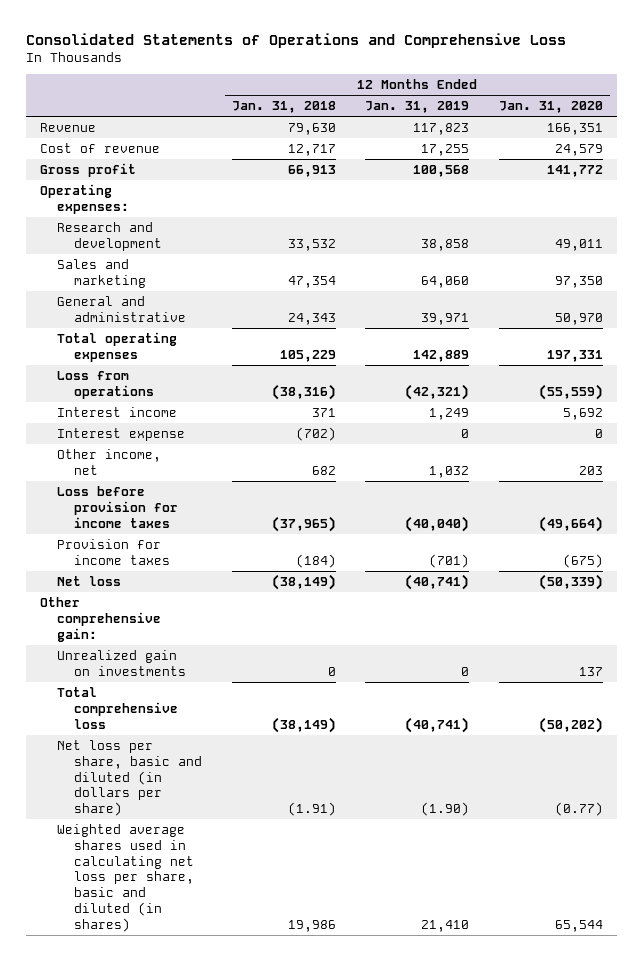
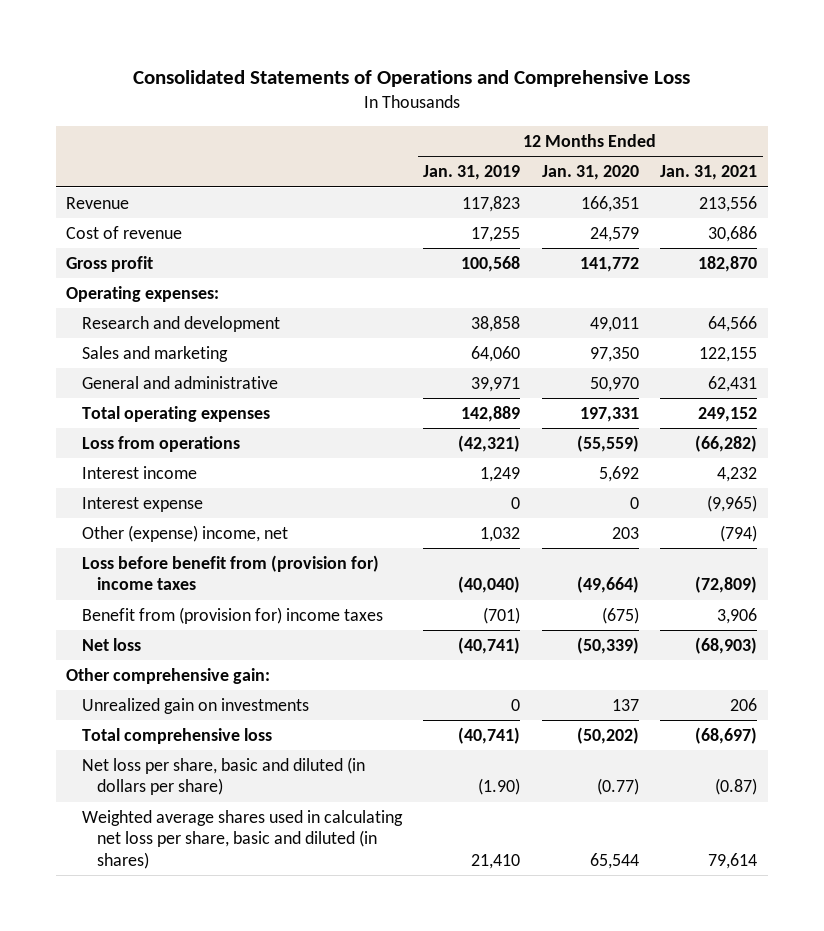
[231,101,336,114] Jan. 31, 2018 -> none
none -> [660,165,758,181] Jan. 31, 2021
[57,448,162,475] Other income, net -> [81,525,288,543] Other (expense) income, net
[57,485,179,528] Loss before provision for income taxes -> [81,555,379,591] Loss before benefit from (provision for) income taxes
[57,538,171,565] Provision for income taxes -> [81,607,383,625] Benefit from (provision for) income taxes

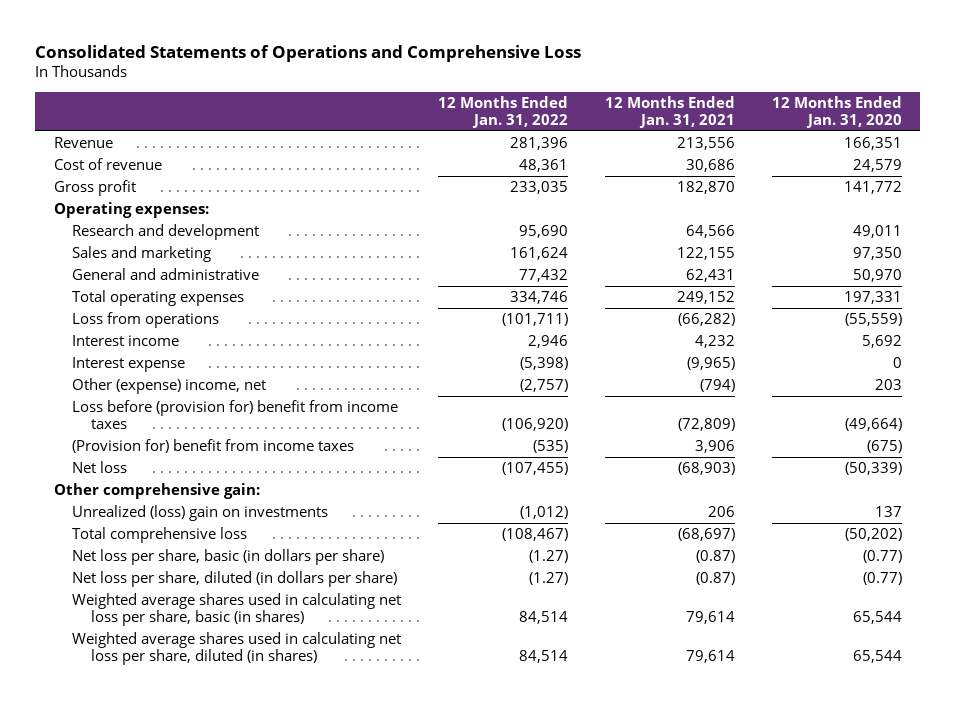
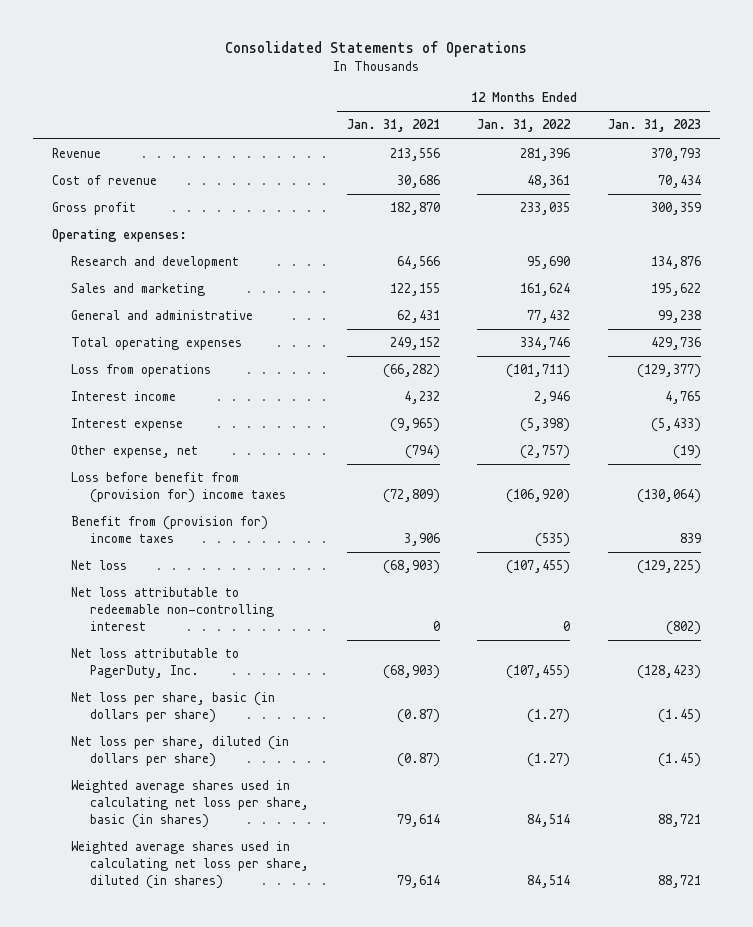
[35,44,582,62] Consolidated Statements of Operations and Comprehensive Loss -> [225,41,528,58] Consolidated Statements of Operations
[771,96,902,129] 12 Months Ended Jan. 31, 2020 -> none
none -> [607,119,701,133] Jan. 31, 2023
[72,378,267,395] Other (expense) income, net -> [70,445,198,459] Other expense, net
[72,400,399,430] Loss before (provision for) benefit from income taxes -> [70,472,287,504] Loss before benefit from (provision for) income taxes
[72,439,355,454] (Provision for) benefit from income taxes -> [70,516,268,544] Benefit from (provision for) income taxes
[53,483,260,500] Other comprehensive gain: -> none
[72,505,329,522] Unrealized (loss) gain on investments -> none
[72,527,248,544] Total comprehensive loss -> none
none -> [70,587,275,632] Net loss attributable to redeemable non-controlling interest
none -> [70,648,239,679] Net loss attributable to PagerDuty, Inc.

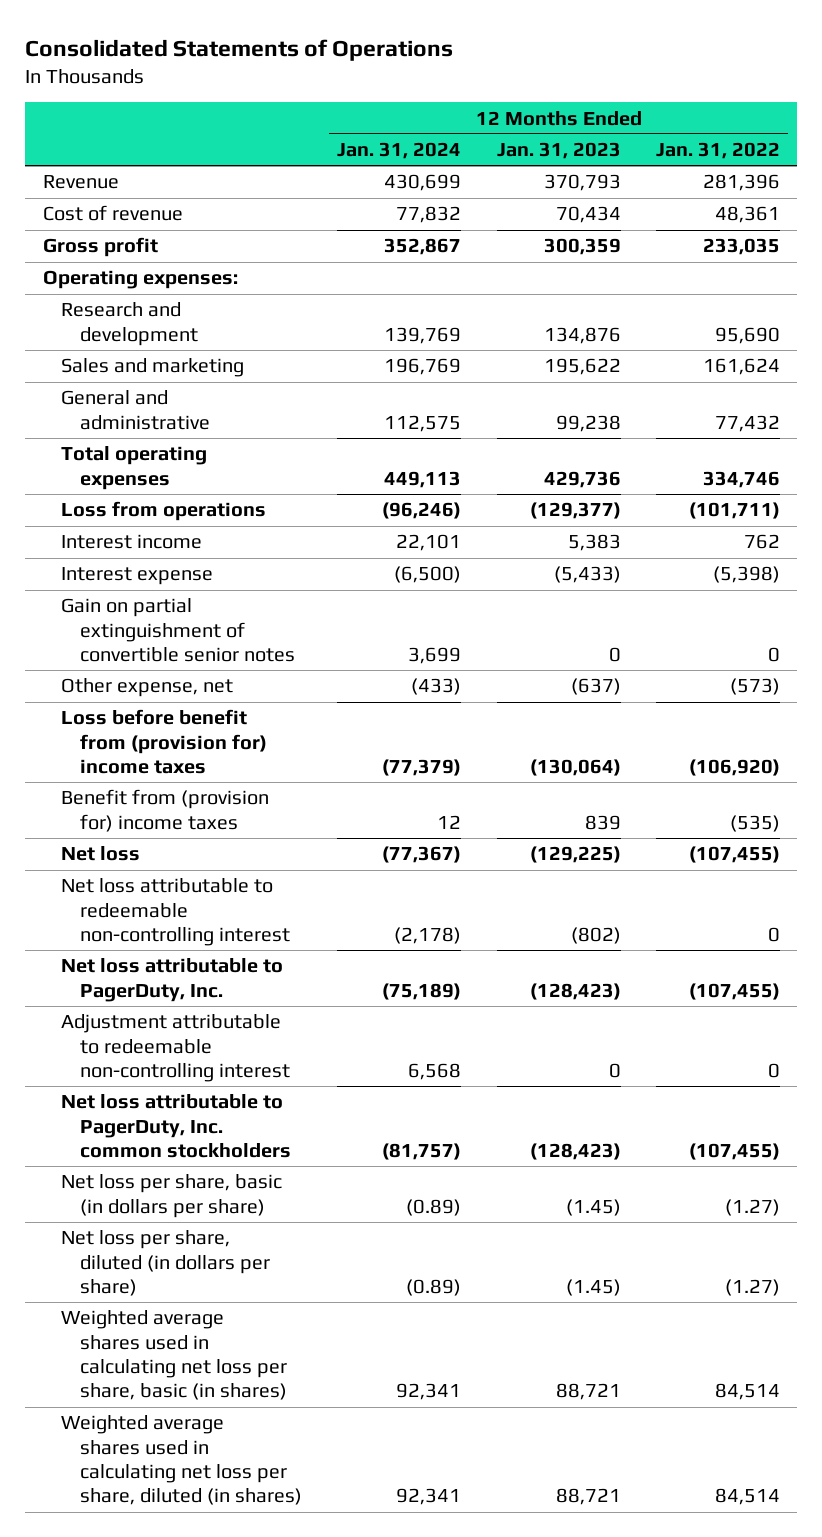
[346,119,440,133] Jan. 31, 2021 -> none
none -> [337,142,462,160] Jan. 31, 2024
[534,391,571,405] 2,946 -> [743,534,780,550] 762
[664,391,701,405] 4,765 -> [567,534,621,552] 5,383
none -> [61,598,296,662] Gain on partial extinguishment of convertible senior notes
[520,445,571,460] (2,757) -> [729,678,780,696] (573)
[672,445,701,460] (19) -> [570,678,621,696] (637)
none -> [61,1014,291,1082] Adjustment attributable to redeemable non-controlling interest
none -> [61,1094,292,1158] Net loss attributable to PagerDuty, Inc. common stockholders

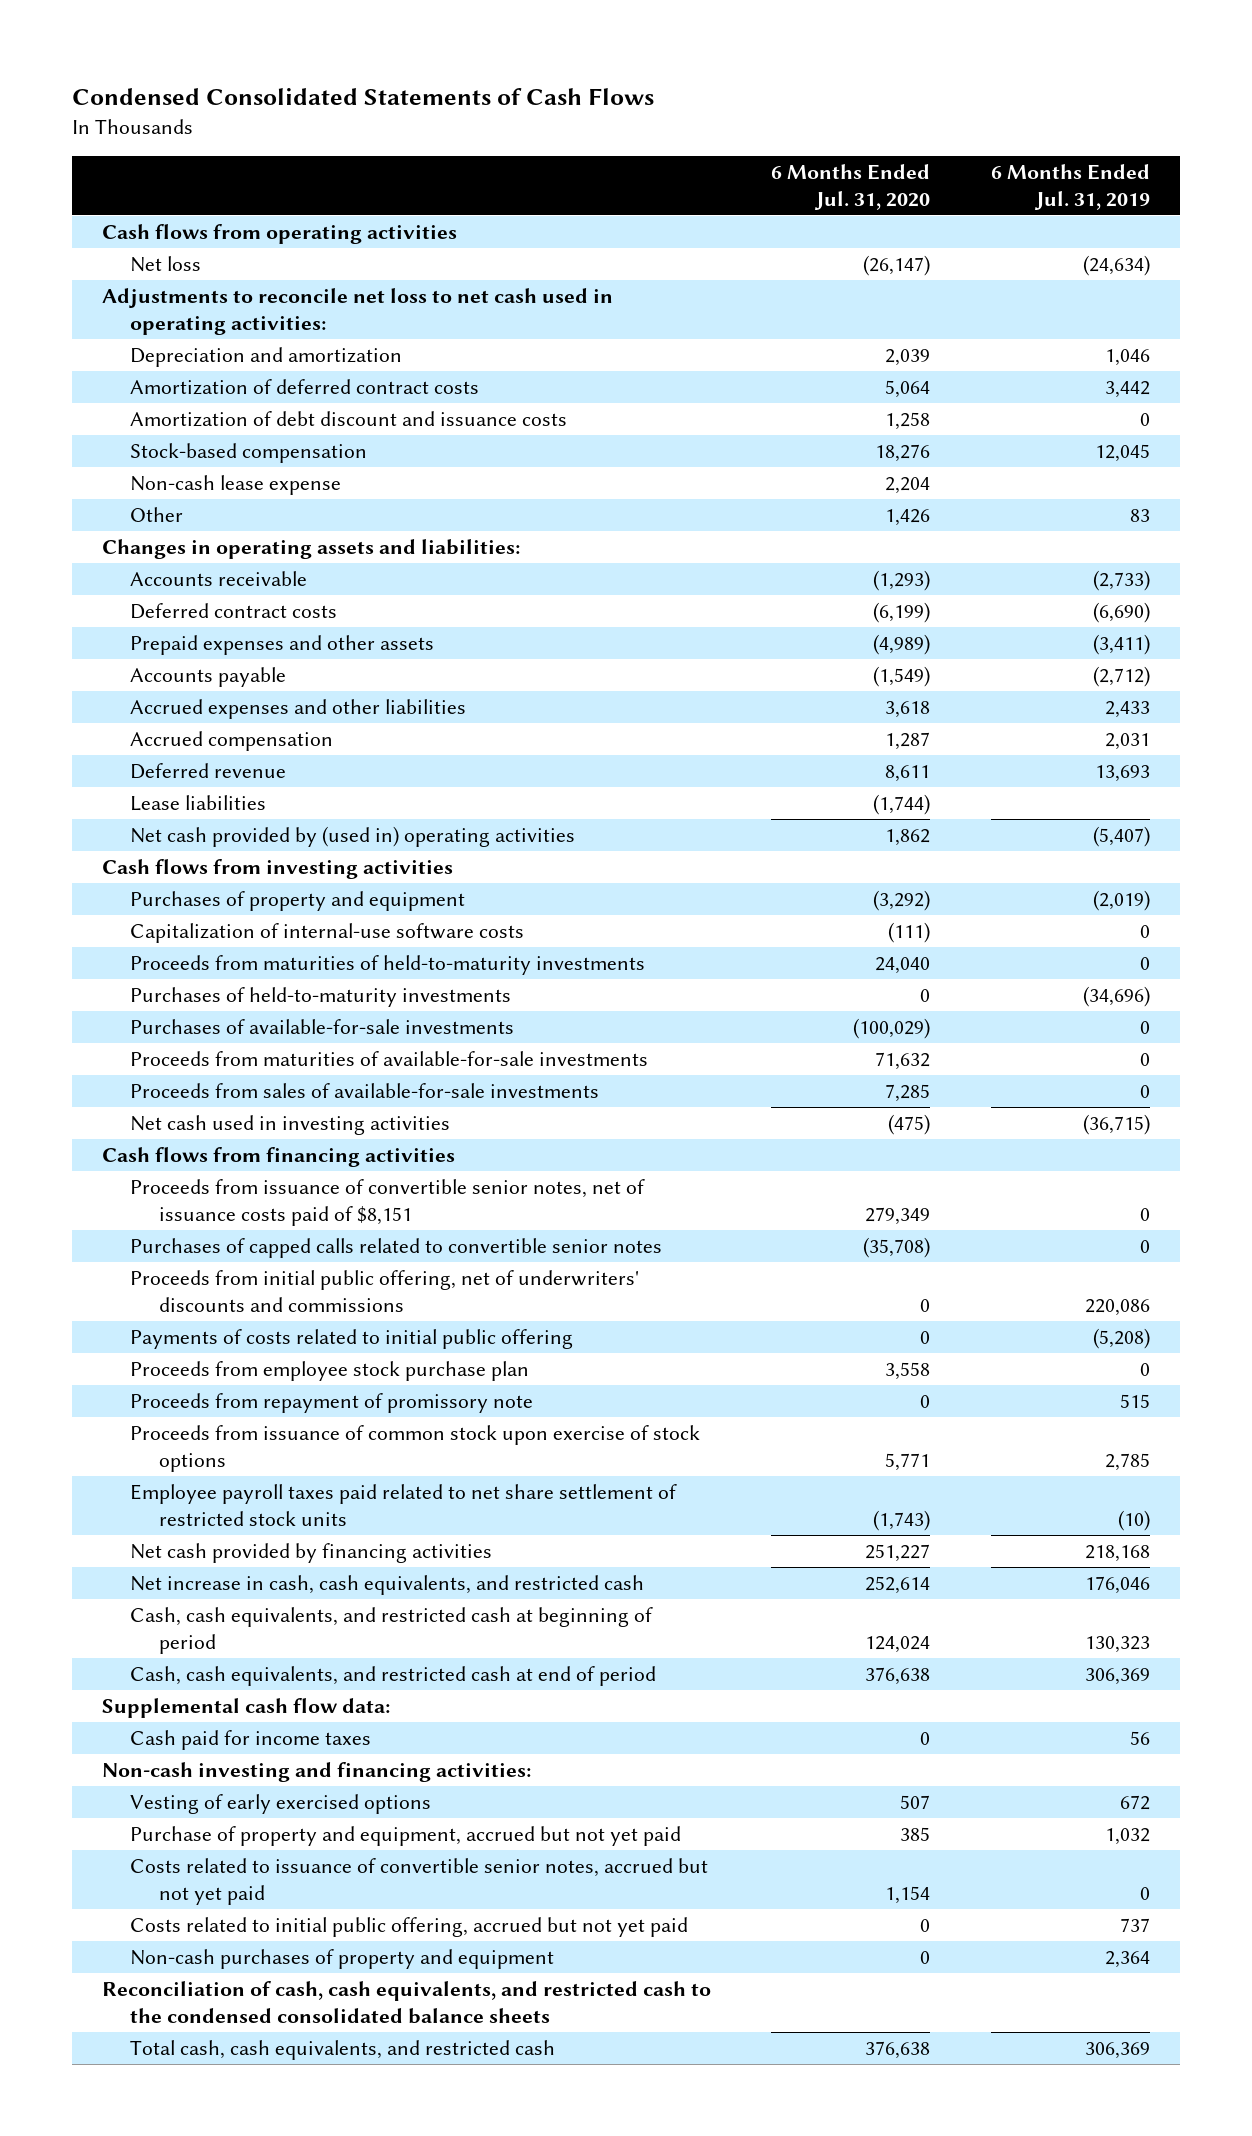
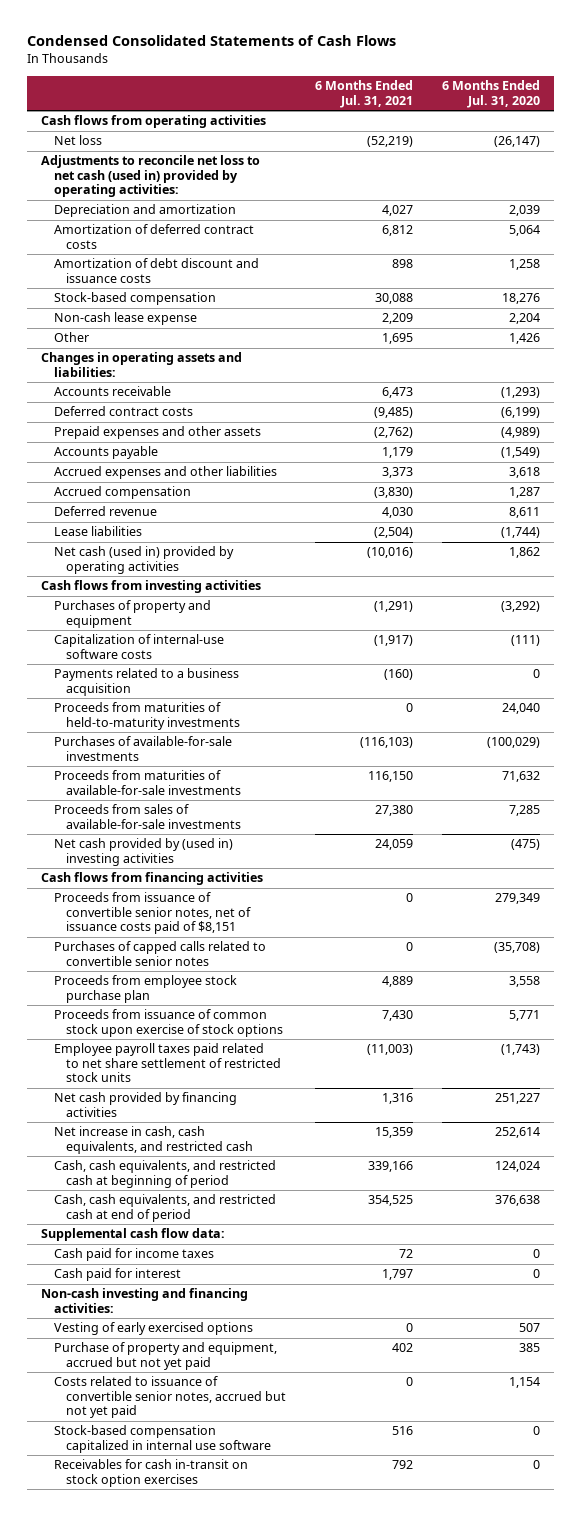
[990,164,1150,210] 6 Months Ended Jul. 31, 2019 -> none
none -> [315,80,414,108] 6 Months Ended Jul. 31, 2021
[101,288,613,335] Adjustments to reconcile net loss to net cash used in operating activities: -> [41,155,261,198] Adjustments to reconcile net loss to net cash (used in) provided by operating activities:
[130,826,576,848] Net cash provided by (used in) operating activities -> [53,546,234,574] Net cash (used in) provided by operating activities
none -> [53,668,239,696] Payments related to a business acquisition
[130,987,512,1008] Purchases of held-to-maturity investments -> none
[130,1115,451,1136] Net cash used in investing activities -> [53,838,233,866] Net cash provided by (used in) investing activities
[130,1270,640,1312] Proceeds from initial public offering, net of underwriters' discounts and commissions -> none
[130,1329,574,1350] Payments of costs related to initial public offering -> none
[130,1393,534,1414] Proceeds from repayment of promissory note -> none
none -> [53,1268,181,1282] Cash paid for interest
[130,1917,689,1938] Costs related to initial public offering, accrued but not yet paid -> none
[130,1949,555,1970] Non-cash purchases of property and equipment -> none
[101,1981,711,2024] Reconciliation of cash, cash equivalents, and restricted cash to the condensed consolidated balance sheets -> none
[130,2040,556,2061] Total cash, cash equivalents, and restricted cash -> none
none -> [53,1425,272,1453] Stock-based compensation capitalized in internal use software
none -> [53,1459,248,1487] Receivables for cash in-transit on stock option exercises

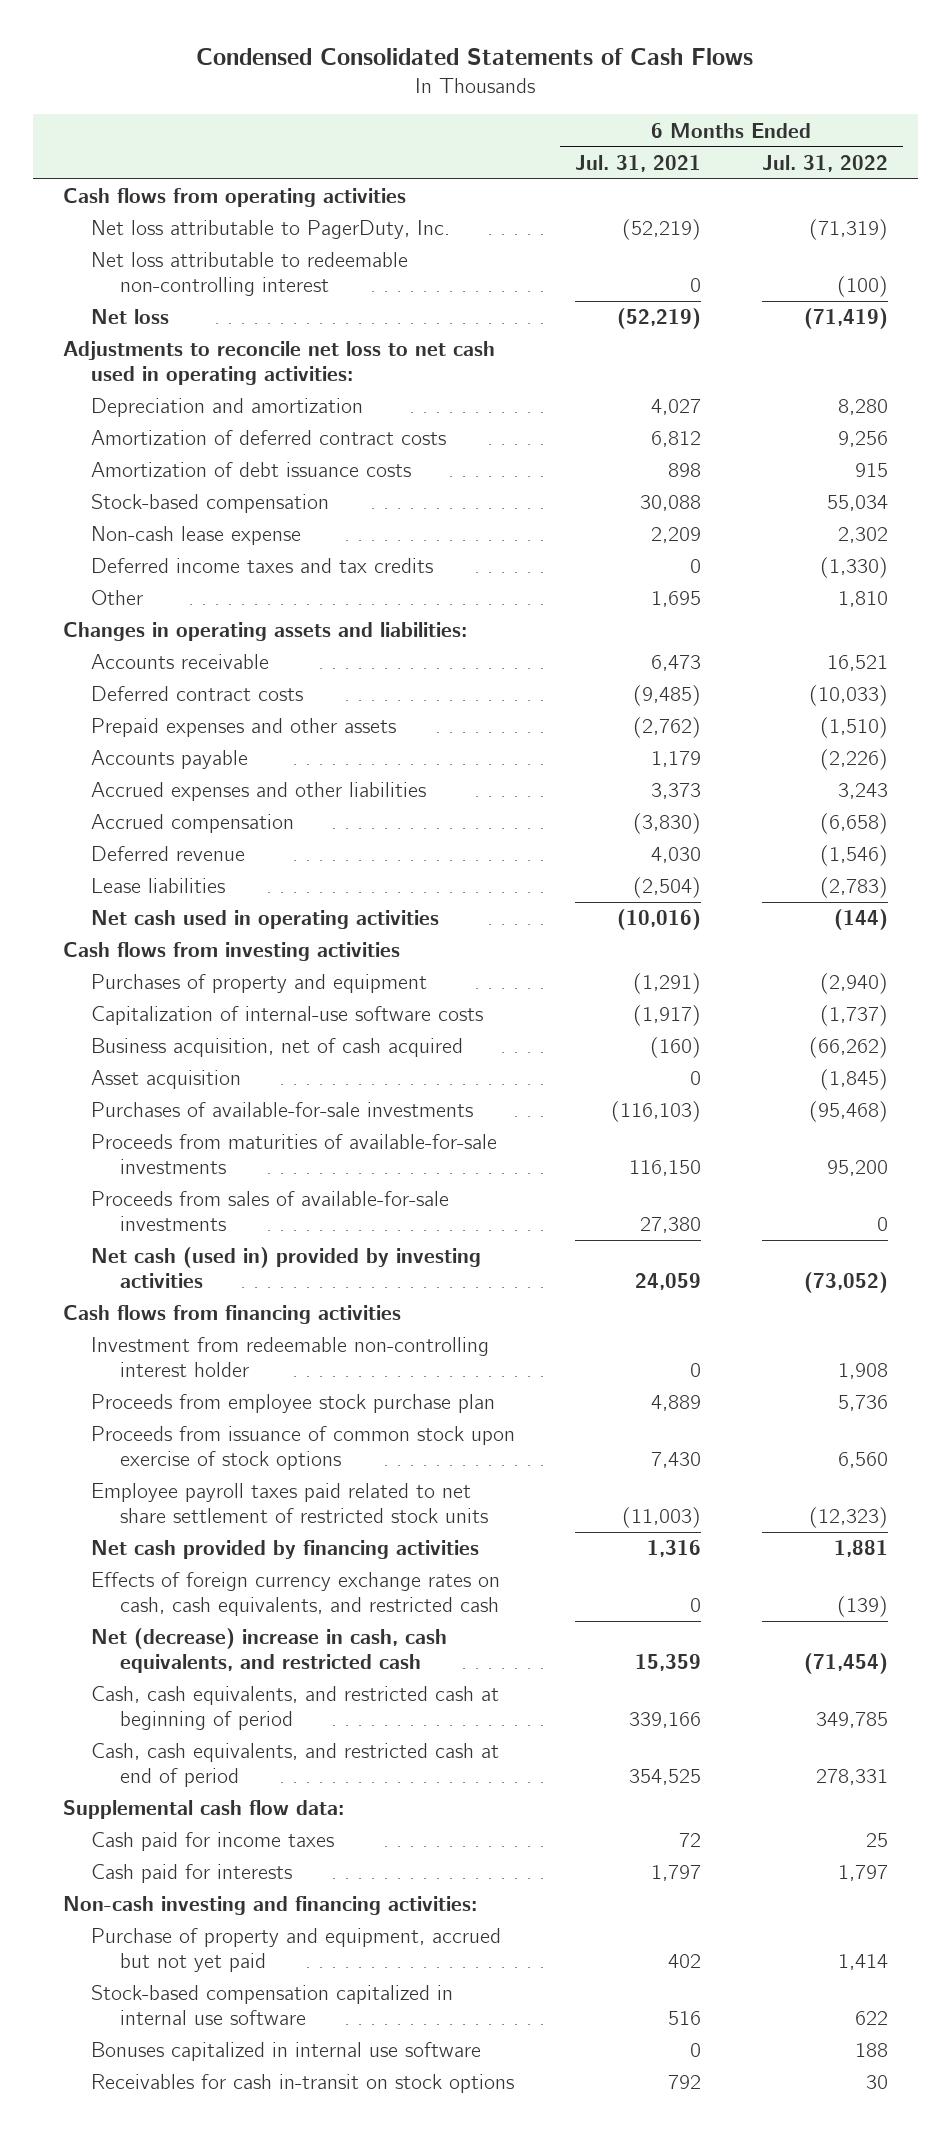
[441,80,540,108] 6 Months Ended Jul. 31, 2020 -> none
none -> [761,154,888,172] Jul. 31, 2022
none -> [91,220,451,240] Net loss attributable to PagerDuty, Inc.
none -> [91,252,409,296] Net loss attributable to redeemable non-controlling interest
[41,155,261,198] Adjustments to reconcile net loss to net cash (used in) provided by operating activities: -> [62,341,495,385] Adjustments to reconcile net loss to net cash used in operating activities:
[53,258,259,283] Amortization of debt discount and issuance costs -> [91,462,412,478] Amortization of debt issuance costs
none -> [91,558,434,574] Deferred income taxes and tax credits
[53,546,234,574] Net cash (used in) provided by operating activities -> [91,910,440,930] Net cash used in operating activities
[53,702,241,730] Proceeds from maturities of held-to-maturity investments -> none
[53,668,239,696] Payments related to a business acquisition -> [91,1038,464,1058] Business acquisition, net of cash acquired
none -> [91,1070,242,1090] Asset acquisition
[53,838,233,866] Net cash provided by (used in) investing activities -> [91,1247,482,1288] Net cash (used in) provided by investing activities
[53,892,252,935] Proceeds from issuance of convertible senior notes, net of issuance costs paid of $8,151 -> none
[53,941,266,966] Purchases of capped calls related to convertible senior notes -> none
none -> [91,1337,490,1377] Investment from redeemable non-controlling interest holder
none -> [91,1572,501,1616] Effects of foreign currency exchange rates on cash, cash equivalents, and restricted cash
[53,1126,254,1154] Net increase in cash, cash equivalents, and restricted cash -> [91,1628,448,1673] Net (decrease) increase in cash, cash equivalents, and restricted cash
[53,1268,181,1282] Cash paid for interest -> [91,1864,293,1884] Cash paid for interests
[53,1322,253,1336] Vesting of early exercised options -> none
[53,1376,287,1419] Costs related to issuance of convertible senior notes, accrued but not yet paid -> none
none -> [91,2042,482,2062] Bonuses capitalized in internal use software
[53,1459,248,1487] Receivables for cash in-transit on stock option exercises -> [91,2074,515,2094] Receivables for cash in-transit on stock options

